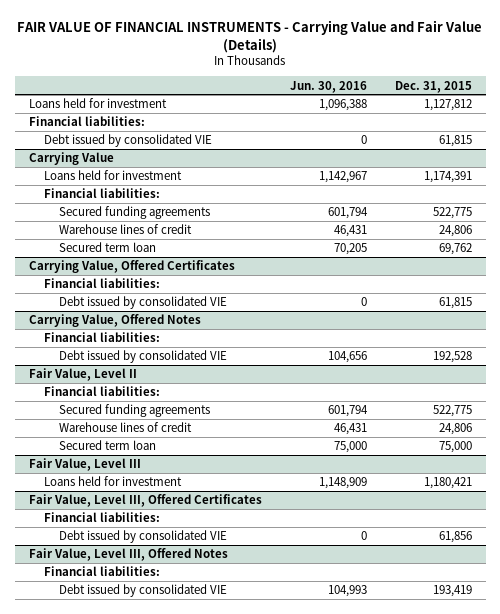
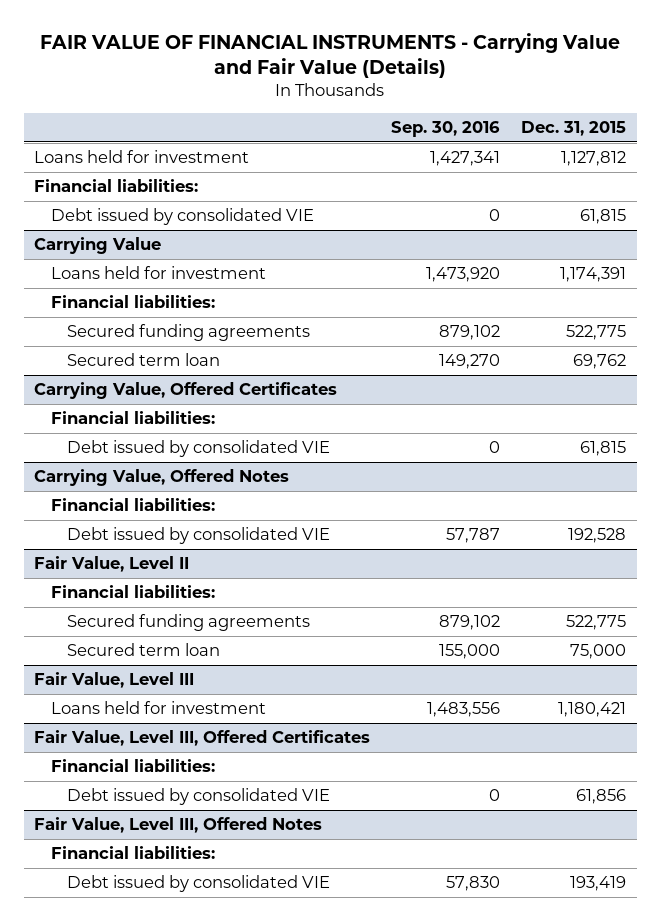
[289,80,367,93] Jun. 30, 2016 -> none
none -> [391,121,501,138] Sep. 30, 2016
[59,224,193,235] Warehouse lines of credit -> none
[59,422,193,433] Warehouse lines of credit -> none

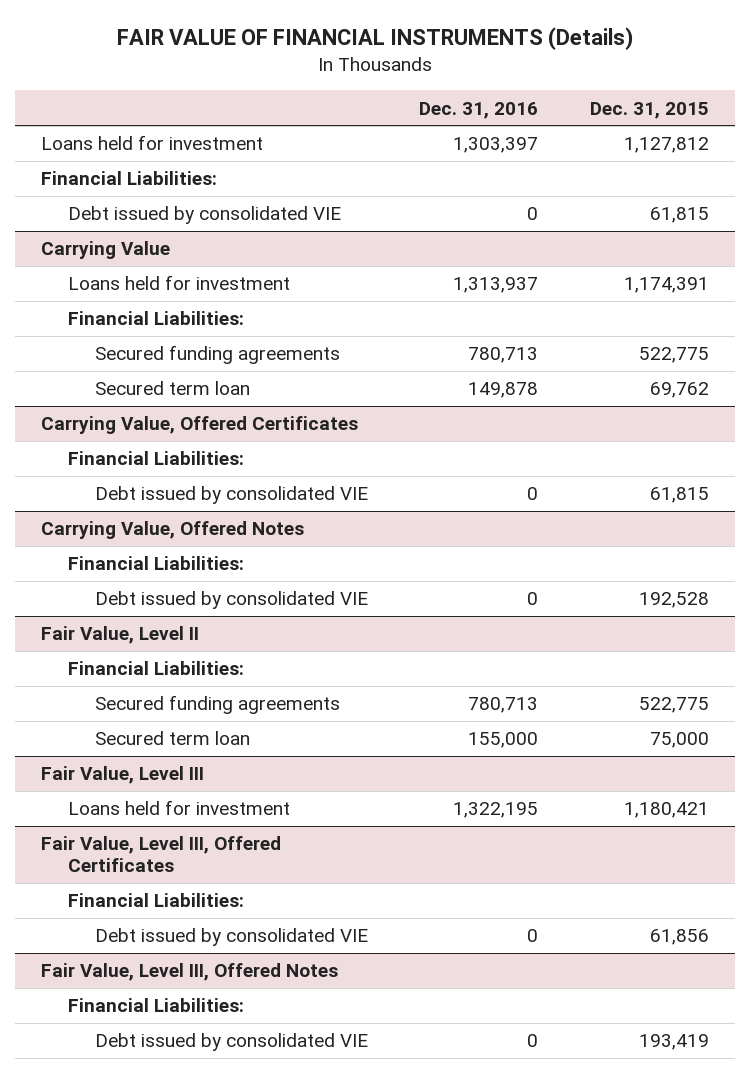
[40,33,621,79] FAIR VALUE OF FINANCIAL INSTRUMENTS - Carrying Value and Fair Value (Details) -> [116,27,633,51] FAIR VALUE OF FINANCIAL INSTRUMENTS (Details)
[391,121,501,138] Sep. 30, 2016 -> none
none -> [419,101,539,119] Dec. 31, 2016
[34,179,199,193] Financial liabilities: -> [41,171,218,186] Financial Liabilities:
[50,295,215,309] Financial liabilities: -> [68,311,245,326] Financial Liabilities:
[50,411,215,425] Financial liabilities: -> [68,451,245,466] Financial Liabilities:
[50,498,215,512] Financial liabilities: -> [68,556,245,571] Financial Liabilities:
[50,585,215,599] Financial liabilities: -> [68,661,245,676] Financial Liabilities:
[50,759,215,773] Financial liabilities: -> [68,893,245,908] Financial Liabilities:
[50,846,215,860] Financial liabilities: -> [68,998,245,1013] Financial Liabilities:

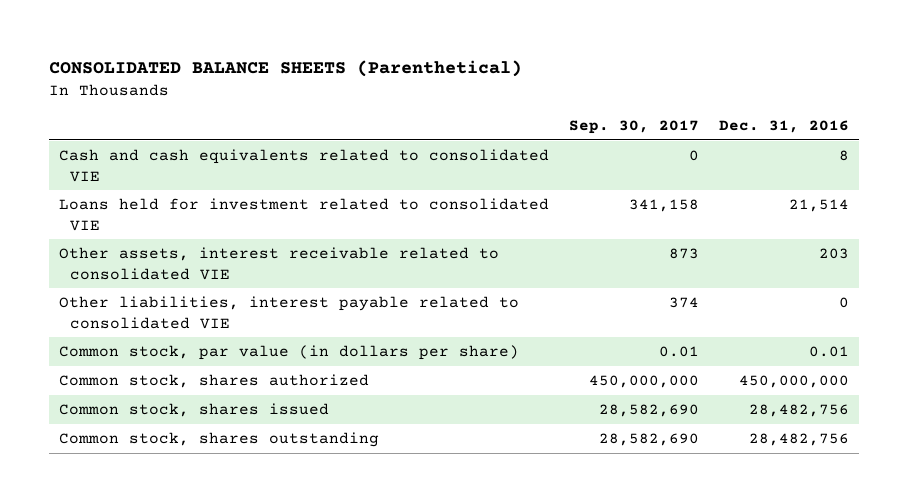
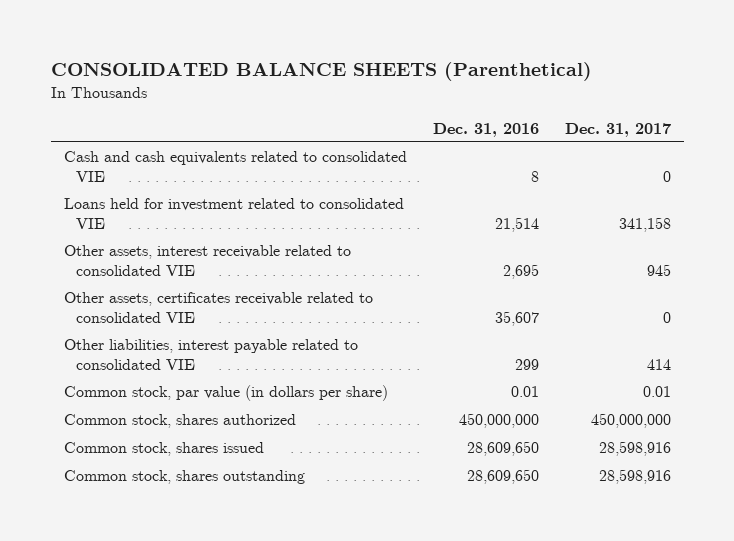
[568,120,699,135] Sep. 30, 2017 -> none
none -> [564,122,671,137] Dec. 31, 2017
[818,248,849,260] 203 -> [502,263,539,279] 2,695
none -> [63,292,373,323] Other assets, certificates receivable related to consolidated VIE
[838,297,849,309] 0 -> [514,358,539,370] 299
[748,404,849,418] 28,482,756 -> [466,441,539,457] 28,609,650
[748,433,849,447] 28,482,756 -> [466,469,539,485] 28,609,650

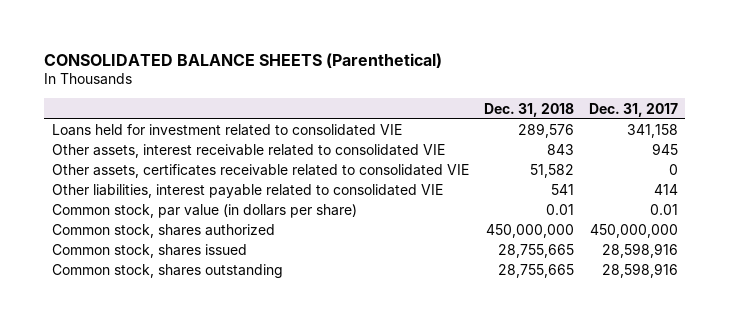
[432,122,539,137] Dec. 31, 2016 -> none
none -> [483,102,574,117] Dec. 31, 2018
[63,151,407,182] Cash and cash equivalents related to consolidated VIE -> none

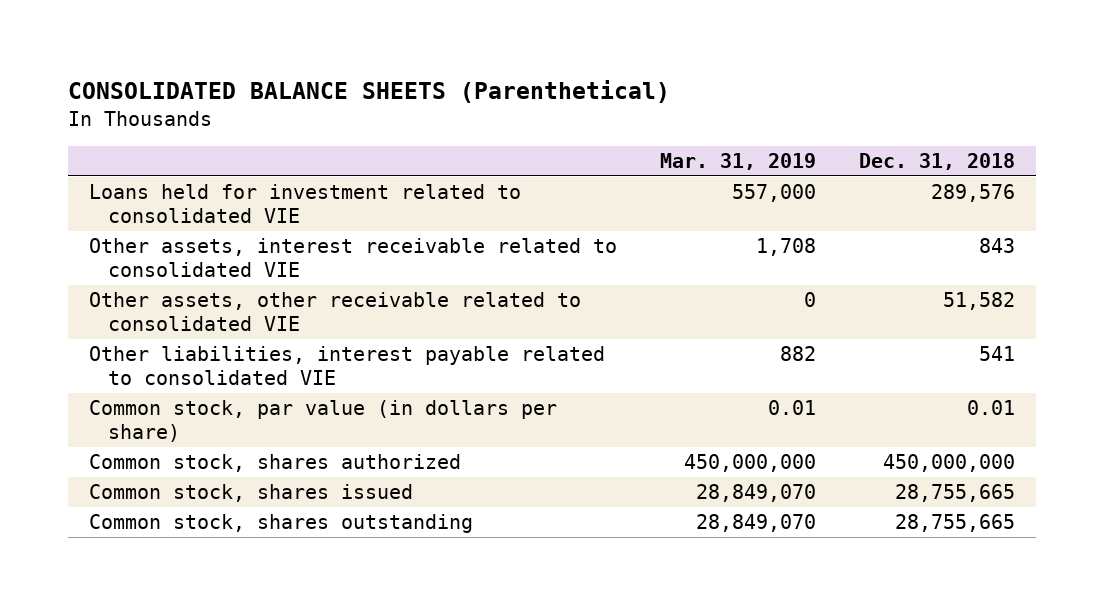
[588,102,678,117] Dec. 31, 2017 -> none
none -> [660,153,817,171] Mar. 31, 2019
[51,164,469,179] Other assets, certificates receivable related to consolidated VIE -> [89,292,582,332] Other assets, other receivable related to consolidated VIE

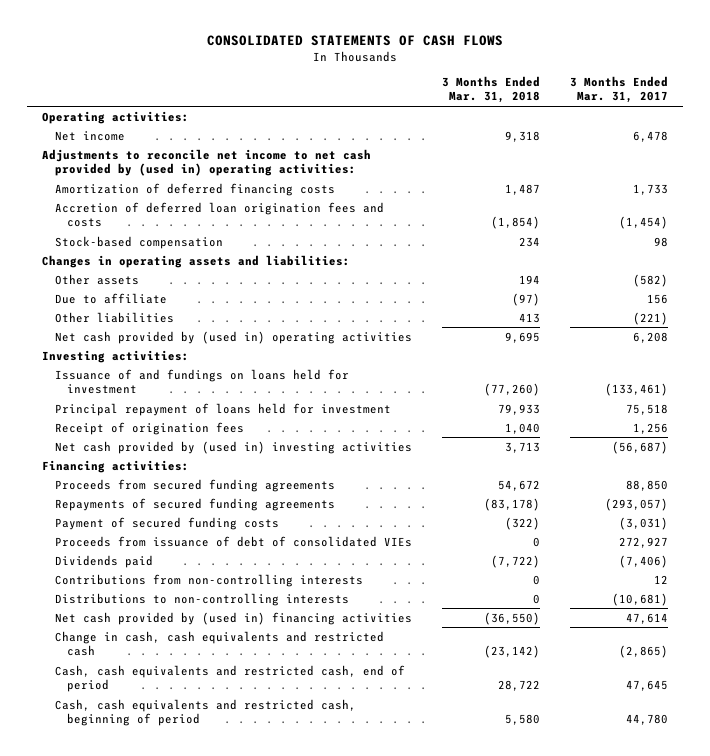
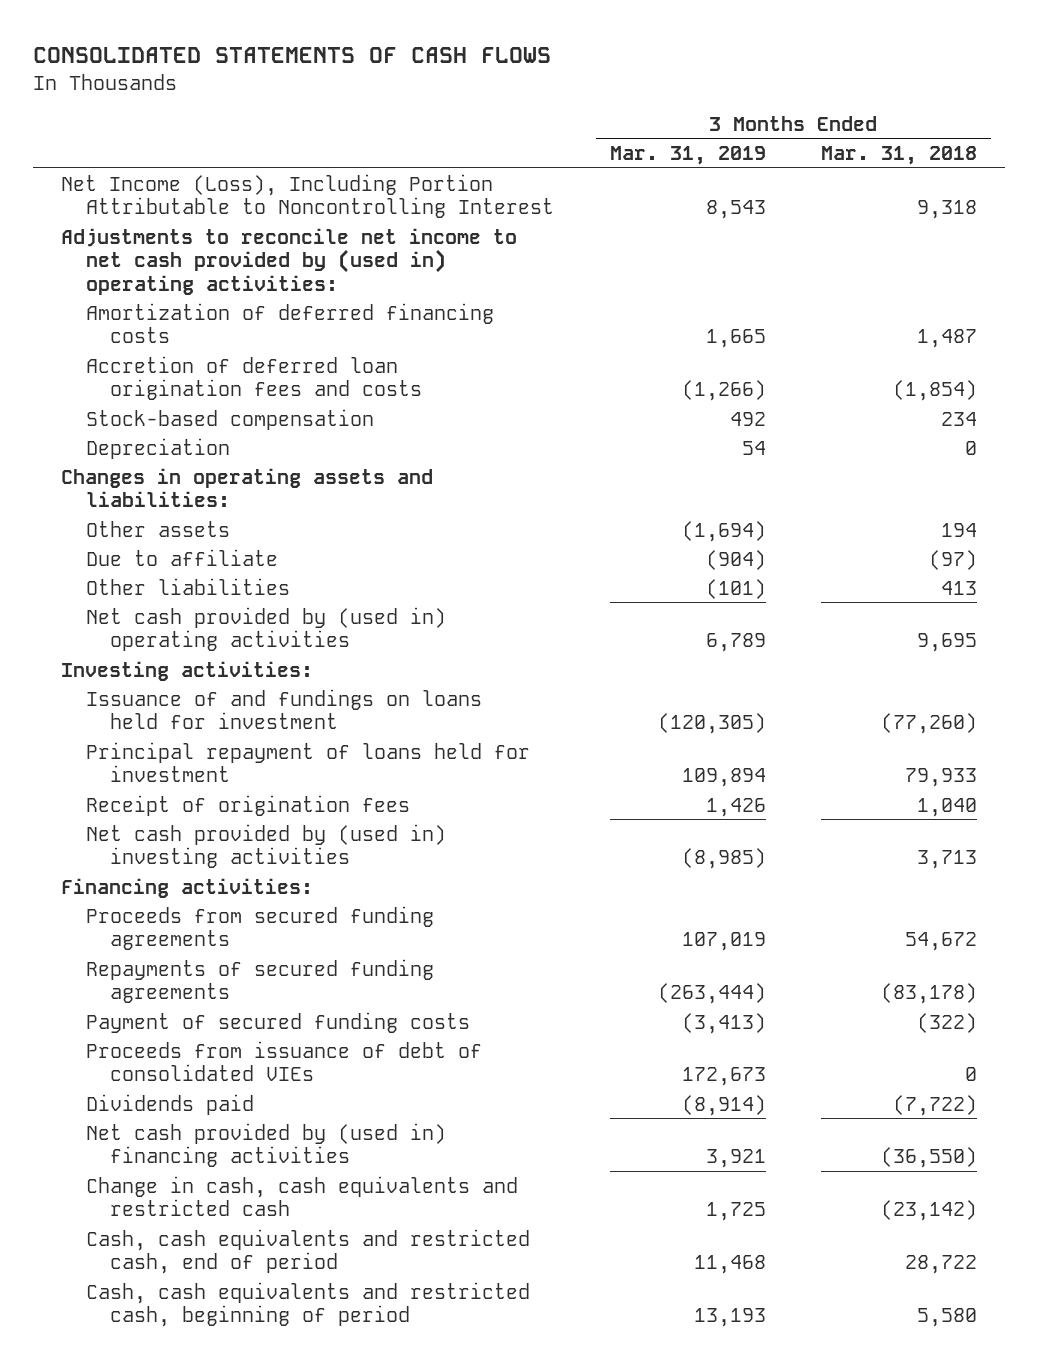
[569,76,668,104] 3 Months Ended Mar. 31, 2017 -> none
none -> [609,146,766,166] Mar. 31, 2019
[42,110,190,124] Operating activities: -> none
[54,130,125,141] Net income -> [60,173,554,219] Net Income (Loss), Including Portion Attributable to Noncontrolling Interest
none -> [85,437,230,459] Depreciation
[54,573,363,587] Contributions from non-controlling interests -> none
[54,592,349,606] Distributions to non-controlling interests -> none

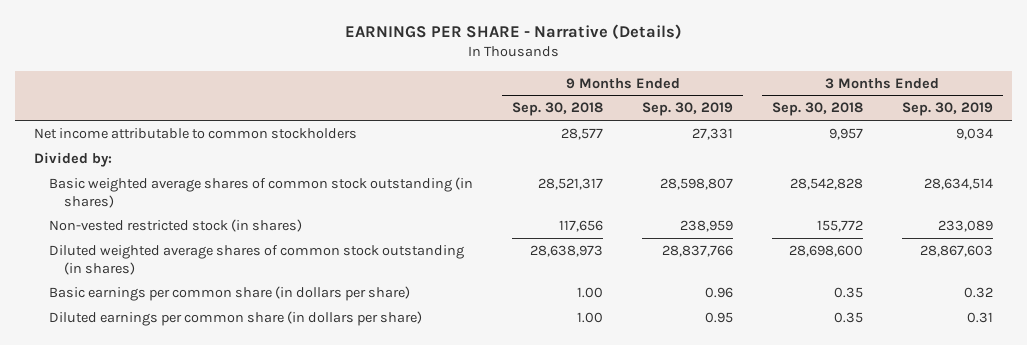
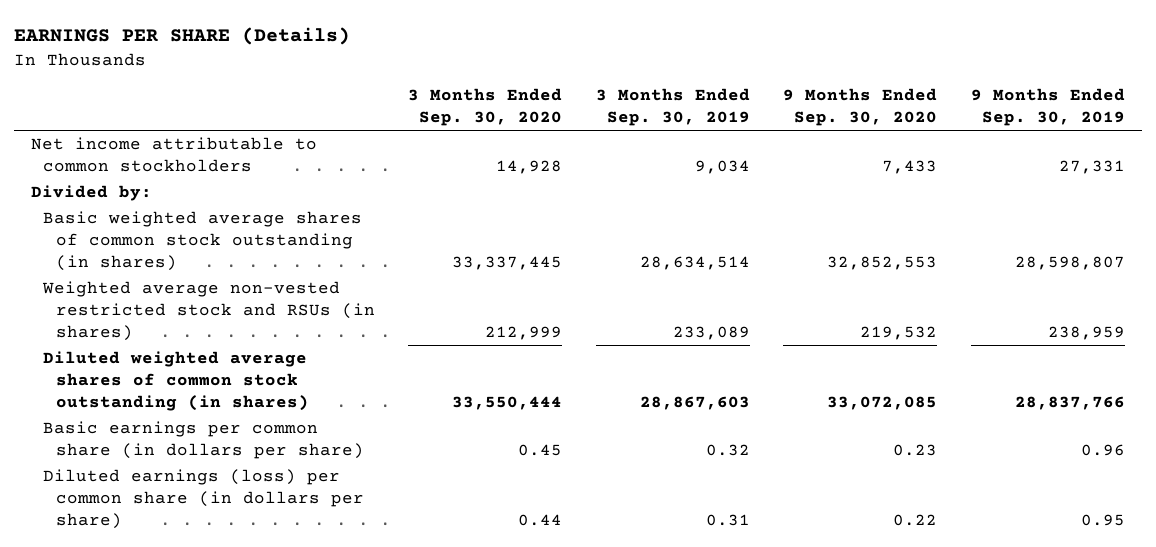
[344,24,682,40] EARNINGS PER SHARE - Narrative (Details) -> [13,27,350,46] EARNINGS PER SHARE (Details)
[512,102,604,117] Sep. 30, 2018 -> none
[771,102,863,117] Sep. 30, 2018 -> none
none -> [408,88,563,127] 3 Months Ended Sep. 30, 2020
none -> [783,88,938,127] 9 Months Ended Sep. 30, 2020
[49,218,303,232] Non-vested restricted stock (in shares) -> [42,281,375,341] Weighted average non-vested restricted stock and RSUs (in shares)
[49,310,423,326] Diluted earnings per common share (in dollars per share) -> [43,469,364,529] Diluted earnings (loss) per common share (in dollars per share)

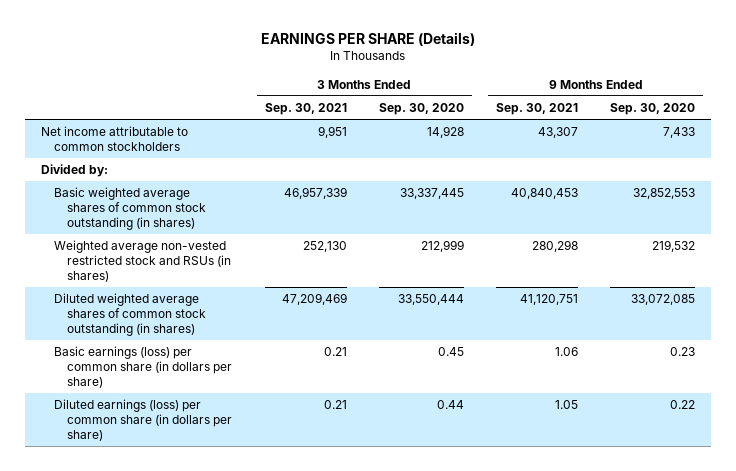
[595,88,750,127] 3 Months Ended Sep. 30, 2019 -> none
[970,88,1125,127] 9 Months Ended Sep. 30, 2019 -> none
none -> [264,103,347,116] Sep. 30, 2021
none -> [495,103,578,116] Sep. 30, 2021
[43,421,364,459] Basic earnings per common share (in dollars per share) -> [54,346,233,388] Basic earnings (loss) per common share (in dollars per share)

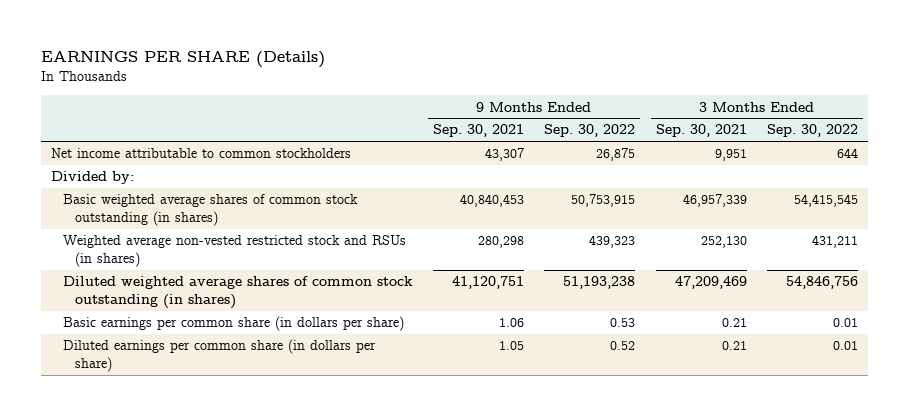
[378,103,464,116] Sep. 30, 2020 -> none
[610,103,696,116] Sep. 30, 2020 -> none
none -> [544,124,636,138] Sep. 30, 2022
none -> [766,124,858,138] Sep. 30, 2022
[54,346,233,388] Basic earnings (loss) per common share (in dollars per share) -> [62,316,404,332] Basic earnings per common share (in dollars per share)
[54,399,233,441] Diluted earnings (loss) per common share (in dollars per share) -> [62,339,376,373] Diluted earnings per common share (in dollars per share)

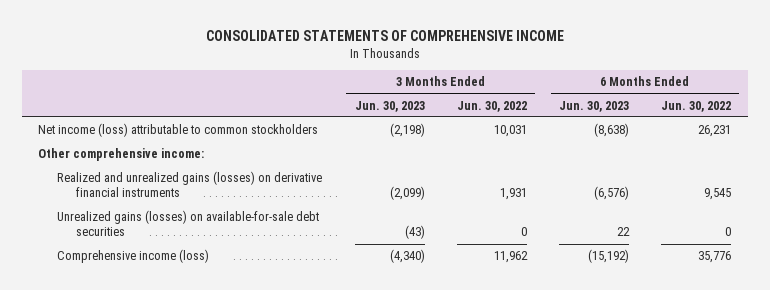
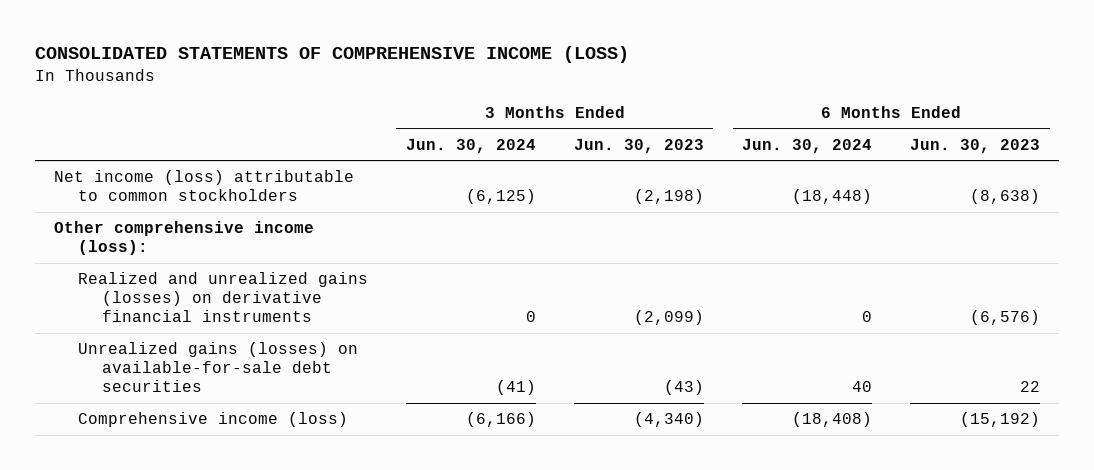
[205,30,564,42] CONSOLIDATED STATEMENTS OF COMPREHENSIVE INCOME -> [34,46,629,64] CONSOLIDATED STATEMENTS OF COMPREHENSIVE INCOME (LOSS)
[456,100,527,112] Jun. 30, 2022 -> none
[661,100,732,112] Jun. 30, 2022 -> none
none -> [405,138,536,153] Jun. 30, 2024
none -> [742,138,873,153] Jun. 30, 2024
[38,148,205,162] Other comprehensive income: -> [53,221,314,256] Other comprehensive income (loss):

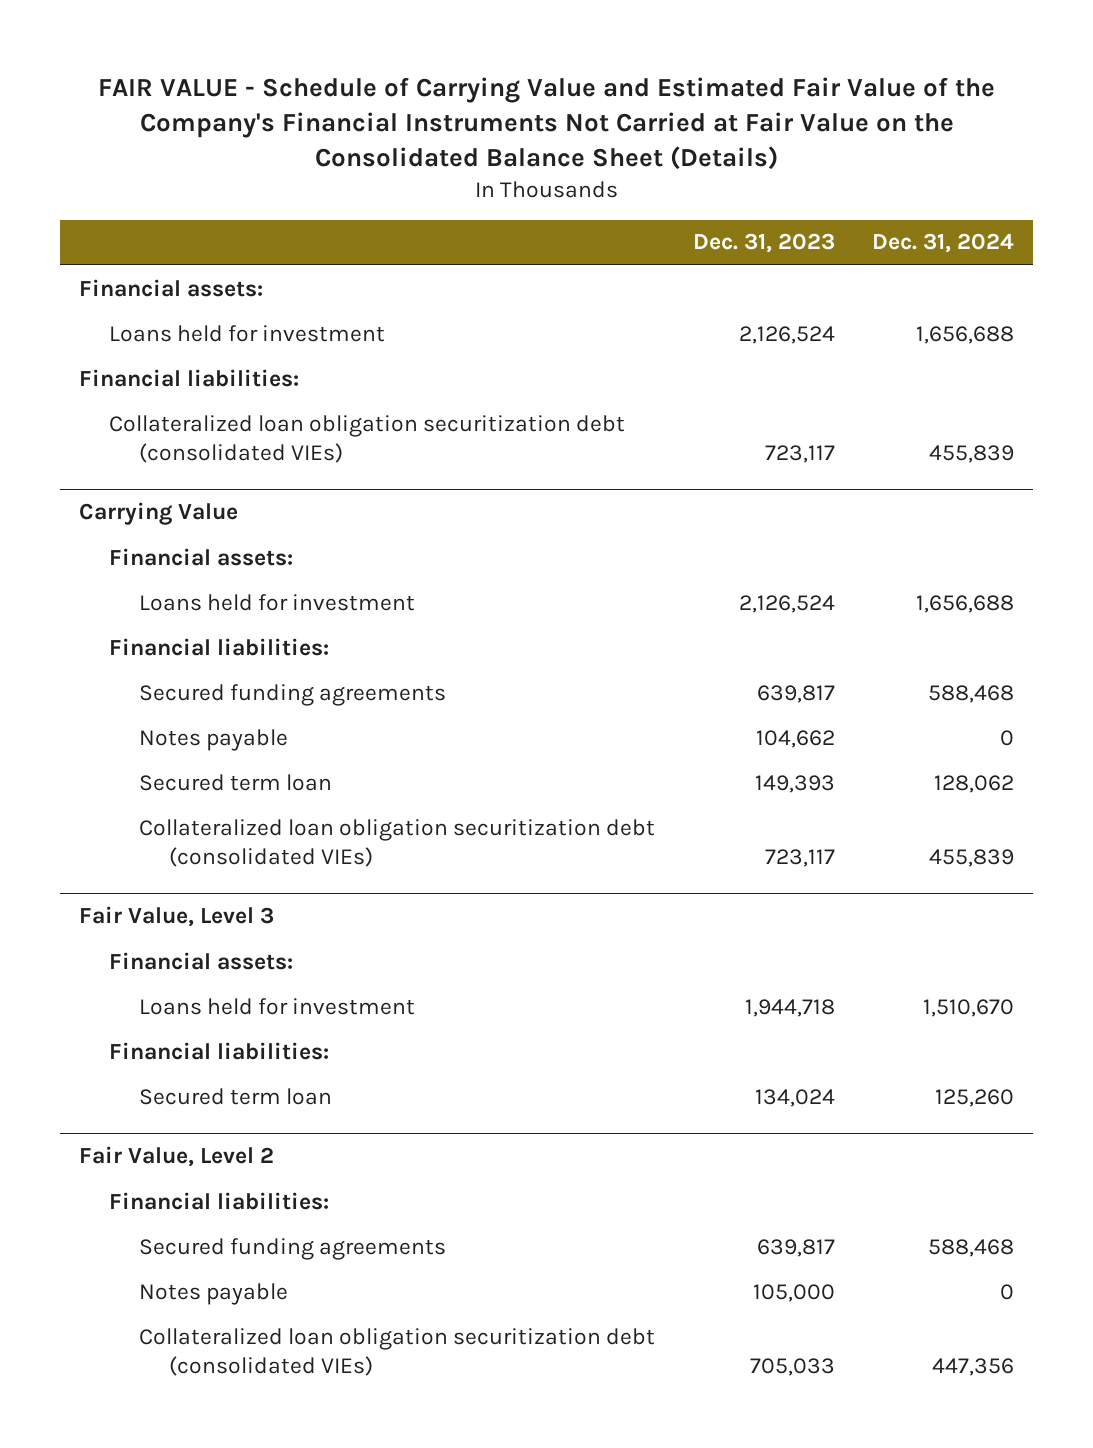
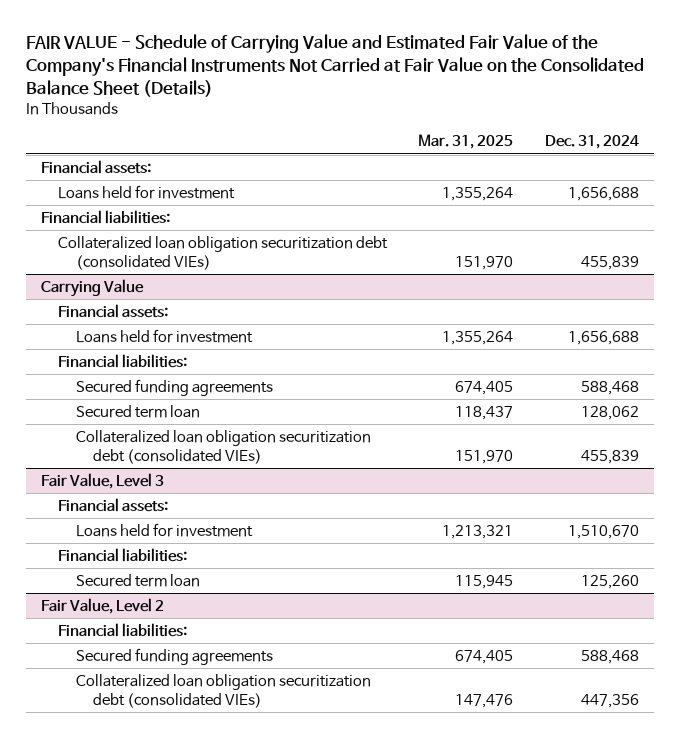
[692,233,835,254] Dec. 31, 2023 -> none
none -> [418,134,514,150] Mar. 31, 2025
[139,728,289,751] Notes payable -> none
[139,1282,289,1305] Notes payable -> none

